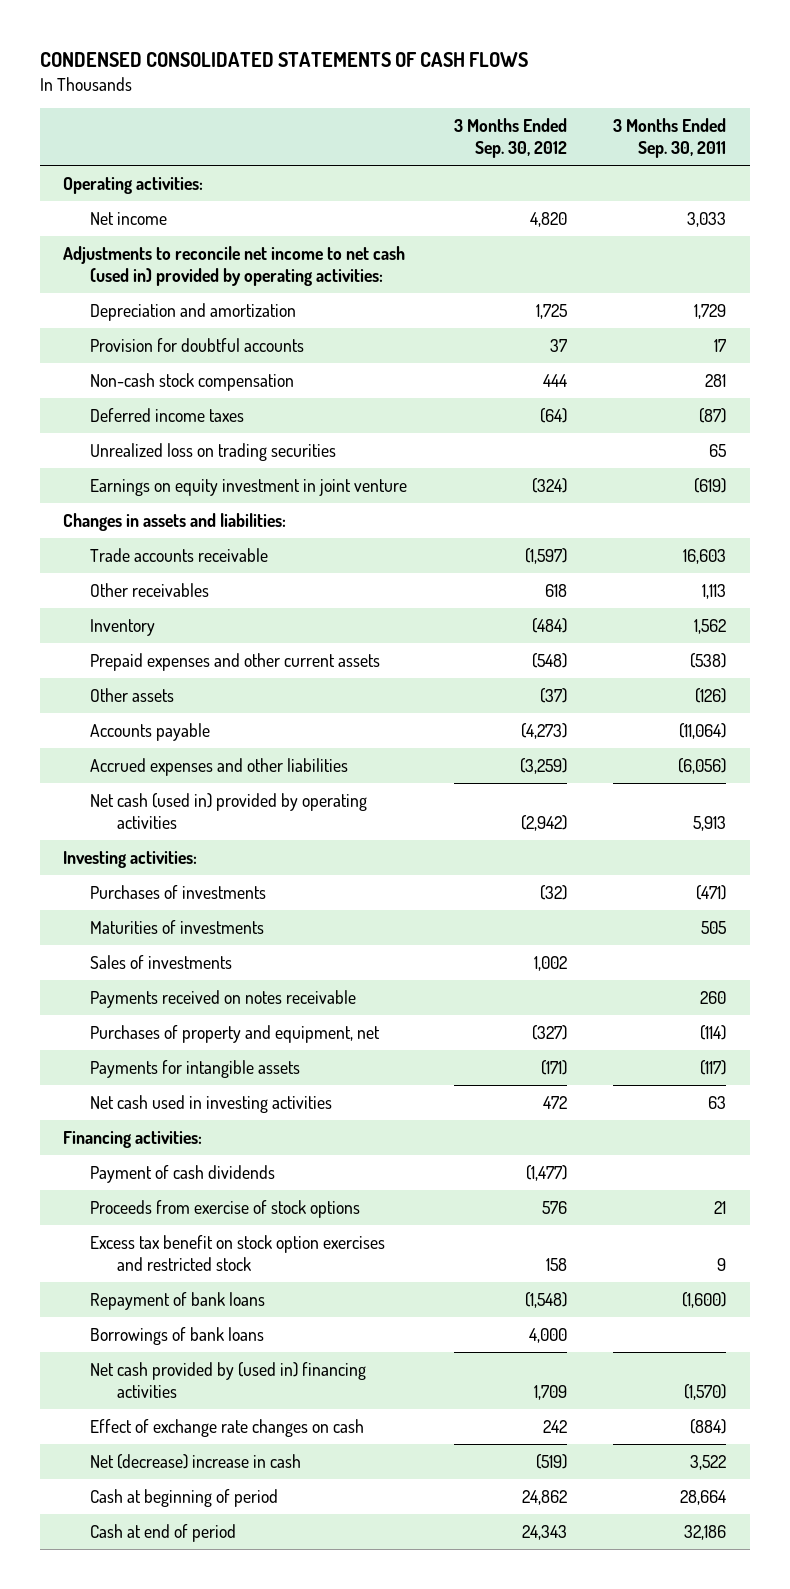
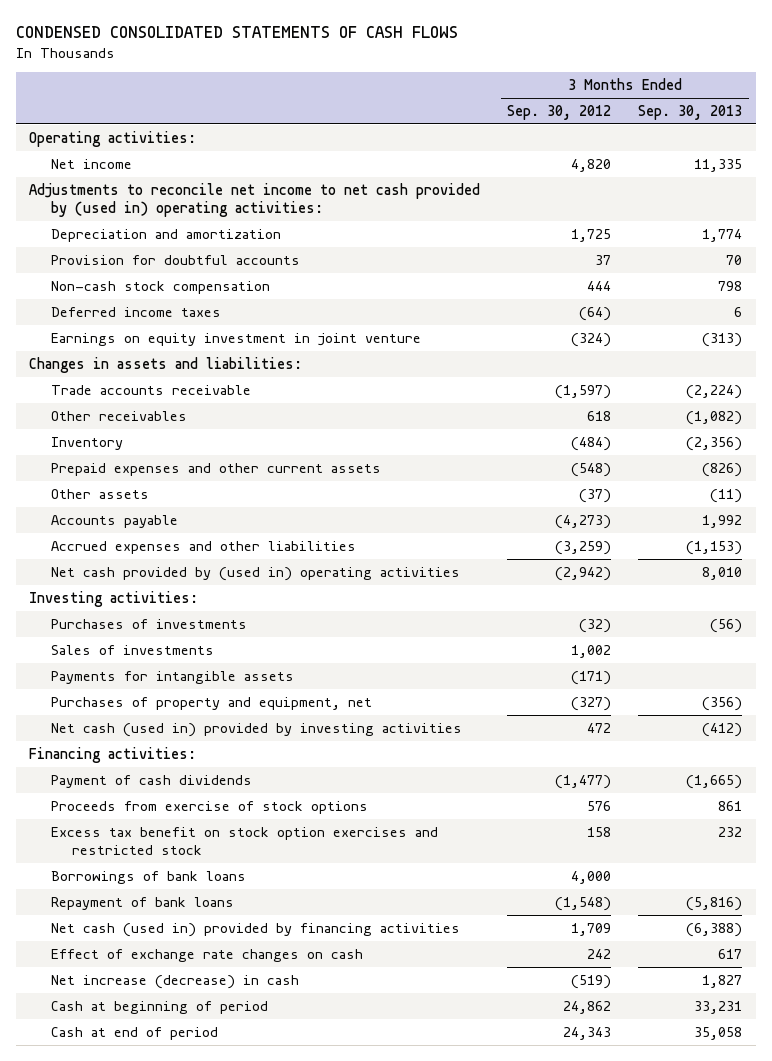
[613,117,727,159] 3 Months Ended Sep. 30, 2011 -> none
none -> [638,104,743,120] Sep. 30, 2013
[63,245,406,286] Adjustments to reconcile net income to net cash (used in) provided by operating activities: -> [29,182,481,218] Adjustments to reconcile net income to net cash provided by (used in) operating activities:
[90,442,337,461] Unrealized loss on trading securities -> none
[90,792,368,829] Net cash (used in) provided by operating activities -> [50,566,460,581] Net cash provided by (used in) operating activities
[90,919,265,934] Maturities of investments -> none
[90,989,357,1008] Payments received on notes receivable -> none
[90,1024,381,1043] Purchases of property and equipment, net -> [50,696,372,710] Purchases of property and equipment, net
[90,1094,333,1113] Net cash used in investing activities -> [50,722,462,737] Net cash (used in) provided by investing activities
[90,1291,266,1310] Repayment of bank loans -> [50,896,234,910] Repayment of bank loans
[90,1361,367,1398] Net cash provided by (used in) financing activities -> [50,922,460,937] Net cash (used in) provided by financing activities
[90,1453,302,1469] Net (decrease) increase in cash -> [50,974,299,989] Net increase (decrease) in cash

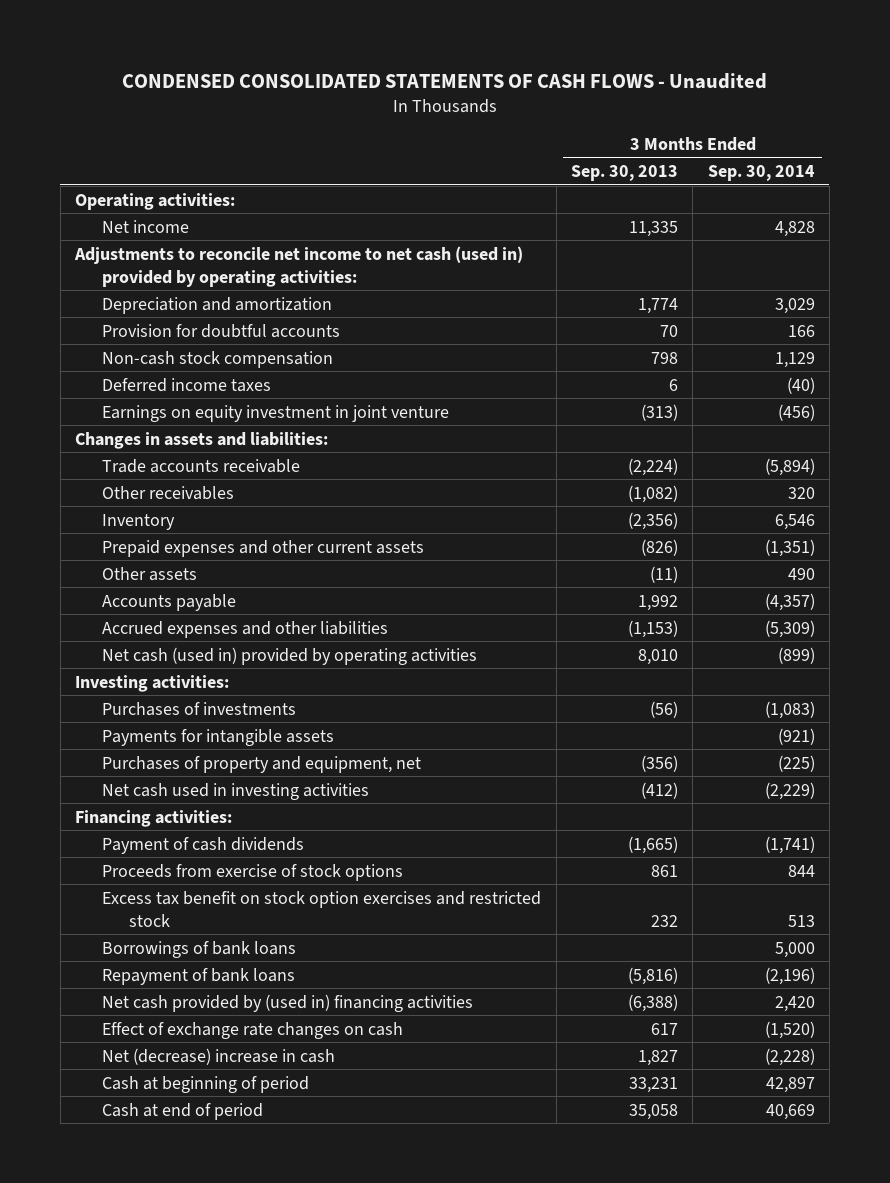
[15,26,458,39] CONDENSED CONSOLIDATED STATEMENTS OF CASH FLOWS -> [121,73,767,90] CONDENSED CONSOLIDATED STATEMENTS OF CASH FLOWS - Unaudited
[507,104,612,120] Sep. 30, 2012 -> none
none -> [707,165,815,182] Sep. 30, 2014
[29,182,481,218] Adjustments to reconcile net income to net cash provided by (used in) operating activities: -> [74,245,524,287] Adjustments to reconcile net income to net cash (used in) provided by operating activities:
[50,566,460,581] Net cash provided by (used in) operating activities -> [102,646,478,665] Net cash (used in) provided by operating activities
[50,644,214,655] Sales of investments -> none
[50,722,462,737] Net cash (used in) provided by investing activities -> [102,782,370,800] Net cash used in investing activities
[50,922,460,937] Net cash (used in) provided by financing activities -> [102,993,474,1012] Net cash provided by (used in) financing activities
[50,974,299,989] Net increase (decrease) in cash -> [102,1047,336,1065] Net (decrease) increase in cash

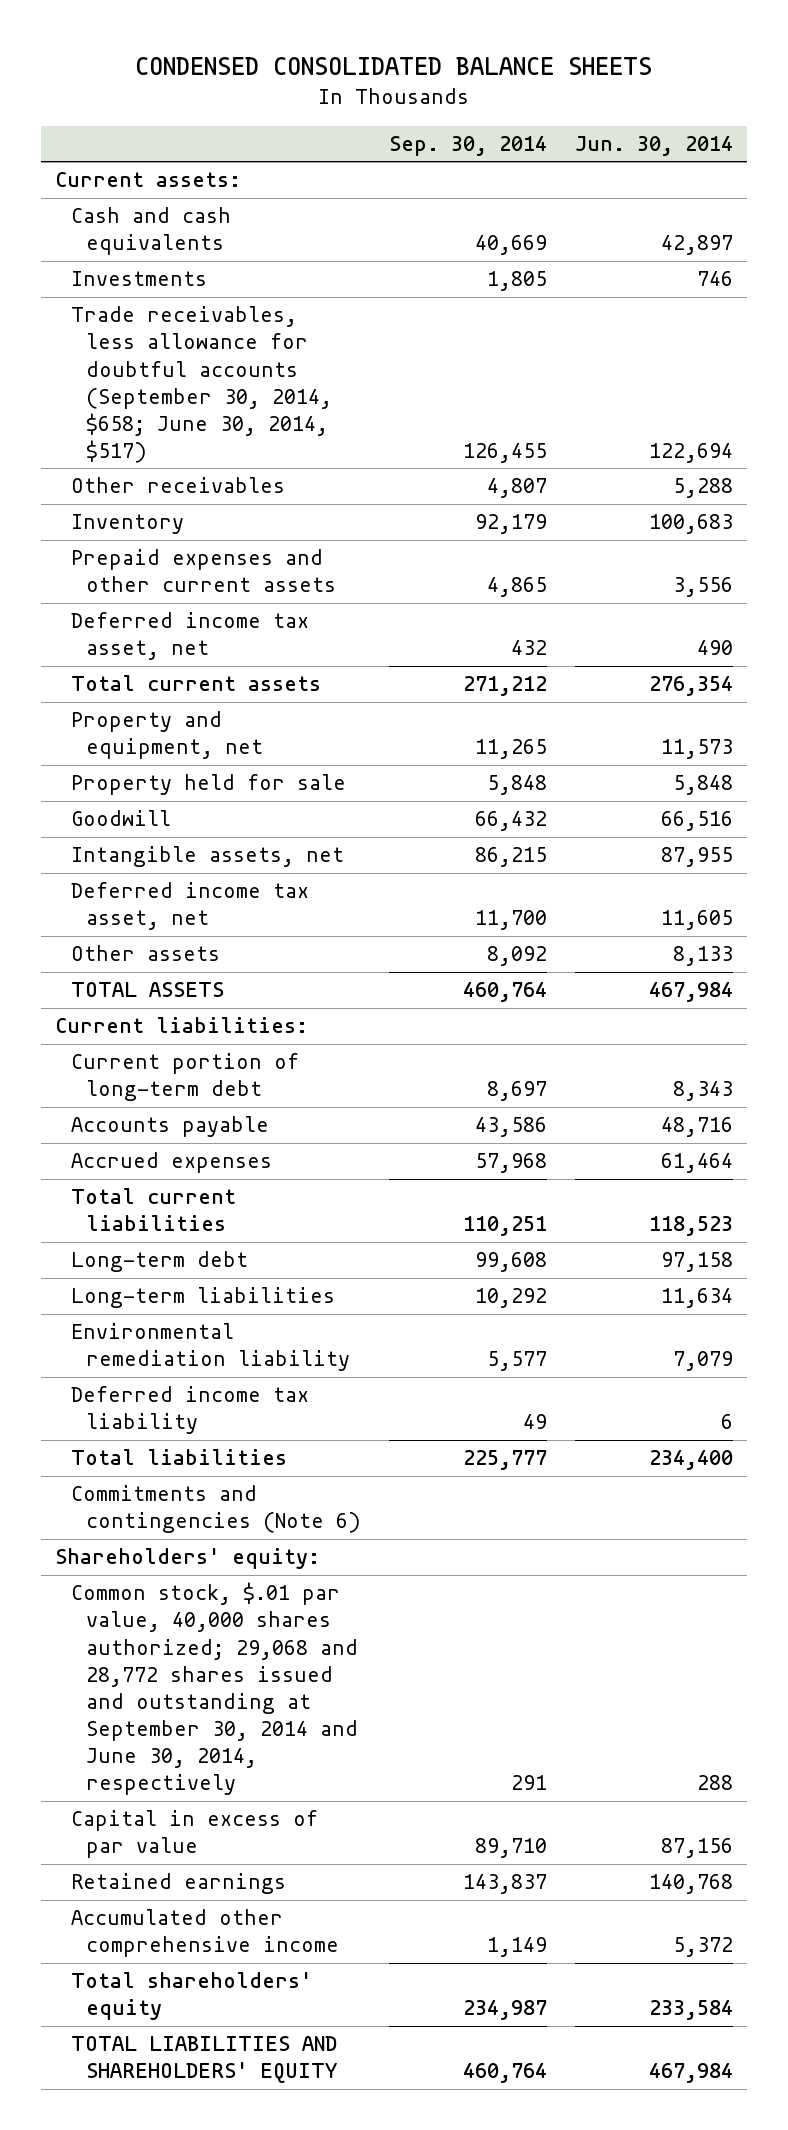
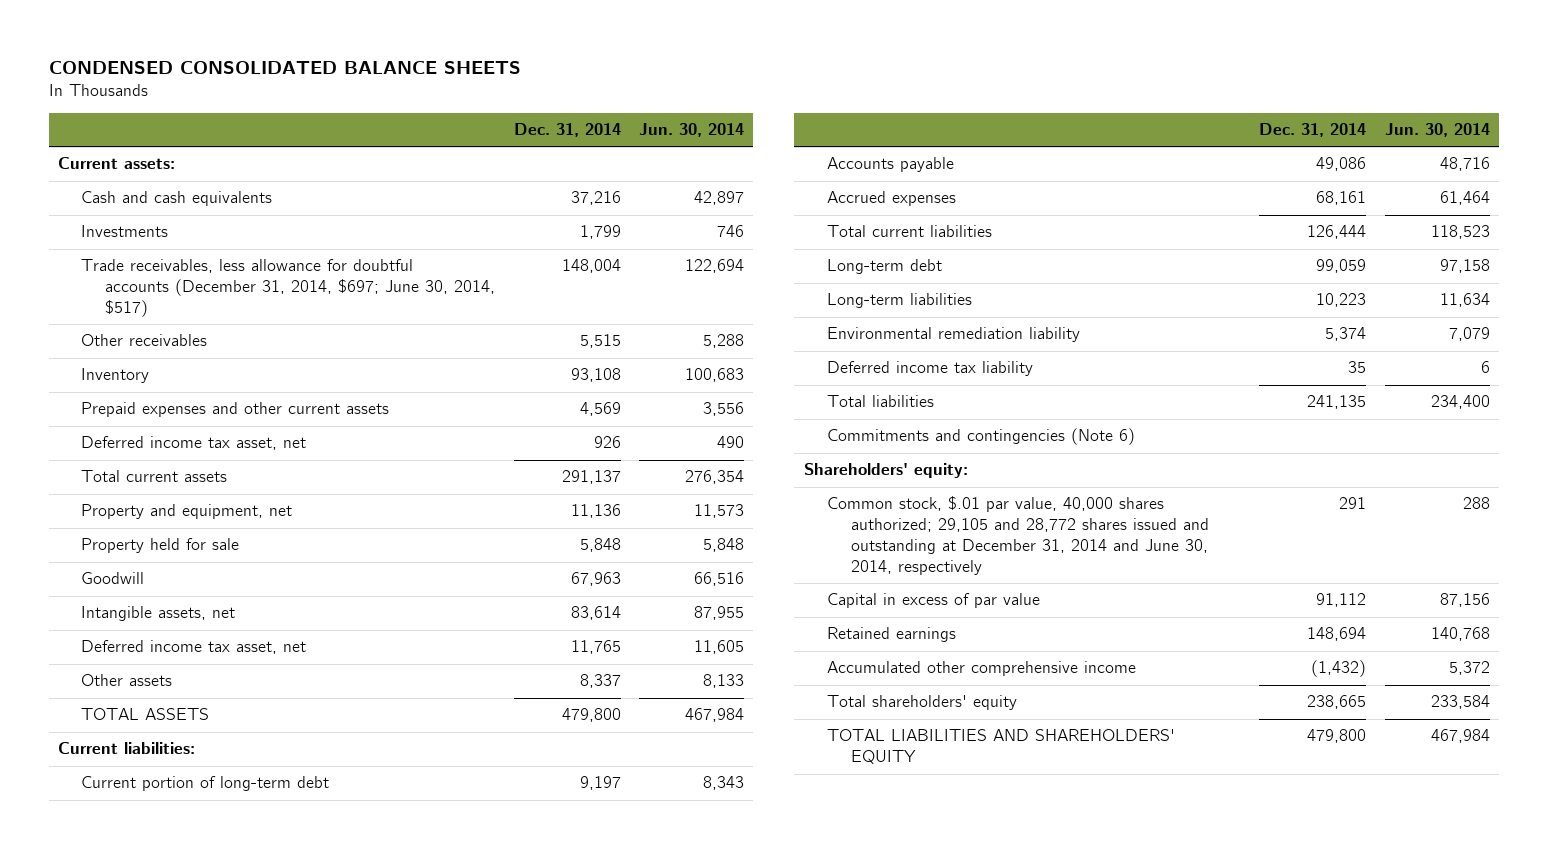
[388,135,547,156] Sep. 30, 2014 -> none
none -> [513,123,621,138] Dec. 31, 2014
[70,306,333,463] Trade receivables, less allowance for doubtful accounts (September 30, 2014, $658; June 30, 2014, $517) -> [81,259,495,318] Trade receivables, less allowance for doubtful accounts (December 31, 2014, $697; June 30, 2014, $517)
[70,1582,359,1796] Common stock, $.01 par value, 40,000 shares authorized; 29,068 and 28,772 shares issued and outstanding at September 30, 2014 and June 30, 2014, respectively -> [827,496,1209,575] Common stock, $.01 par value, 40,000 shares authorized; 29,105 and 28,772 shares issued and outstanding at December 31, 2014 and June 30, 2014, respectively

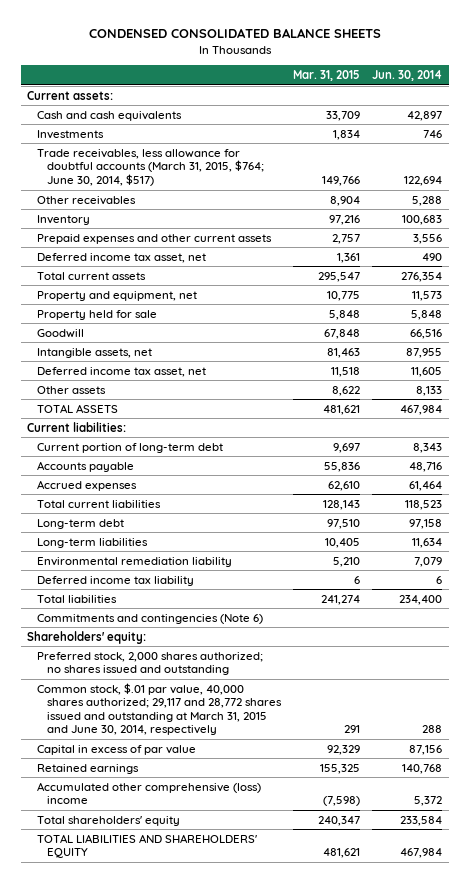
[513,123,621,138] Dec. 31, 2014 -> none
none -> [293,70,361,82] Mar. 31, 2015
[81,259,495,318] Trade receivables, less allowance for doubtful accounts (December 31, 2014, $697; June 30, 2014, $517) -> [36,148,264,186] Trade receivables, less allowance for doubtful accounts (March 31, 2015, $764; June 30, 2014, $517)
none -> [36,651,263,676] Preferred stock, 2,000 shares authorized; no shares issued and outstanding
[827,496,1209,575] Common stock, $.01 par value, 40,000 shares authorized; 29,105 and 28,772 shares issued and outstanding at December 31, 2014 and June 30, 2014, respectively -> [36,682,282,736] Common stock, $.01 par value, 40,000 shares authorized; 29,117 and 28,772 shares issued and outstanding at March 31, 2015 and June 30, 2014, respectively
[827,661,1137,677] Accumulated other comprehensive income -> [36,781,261,805] Accumulated other comprehensive (loss) income

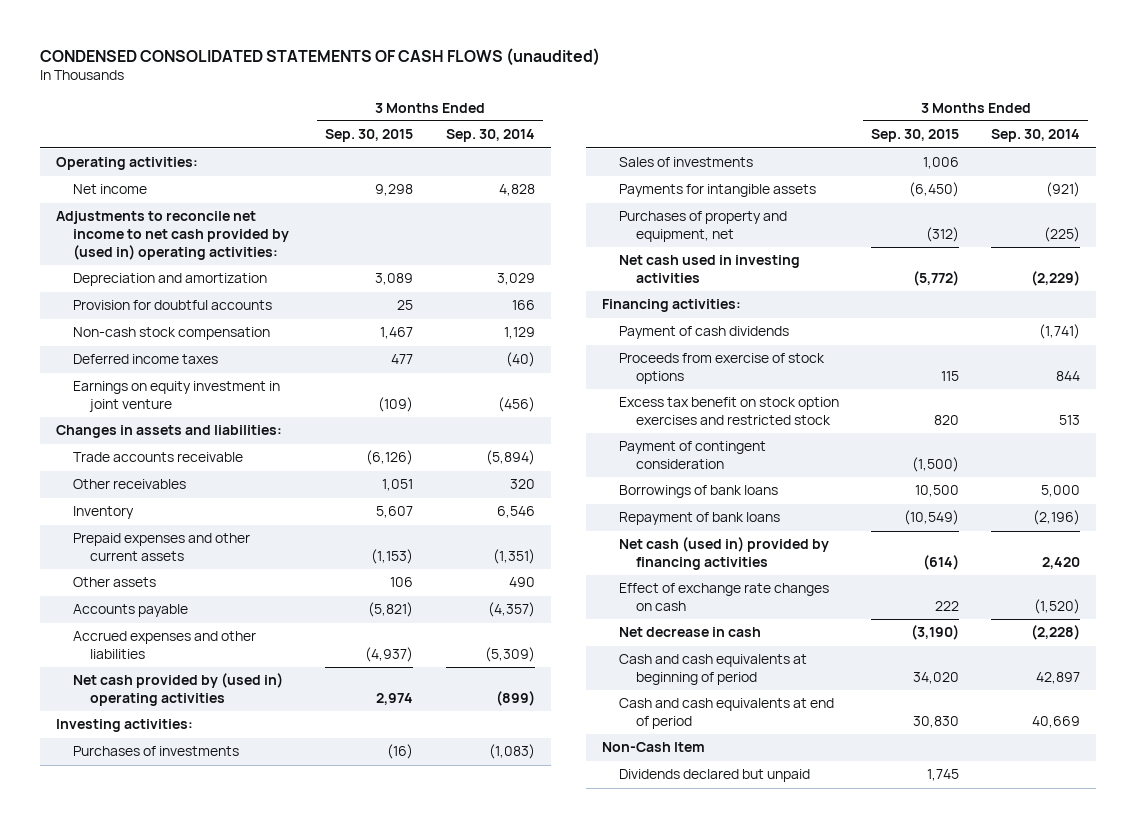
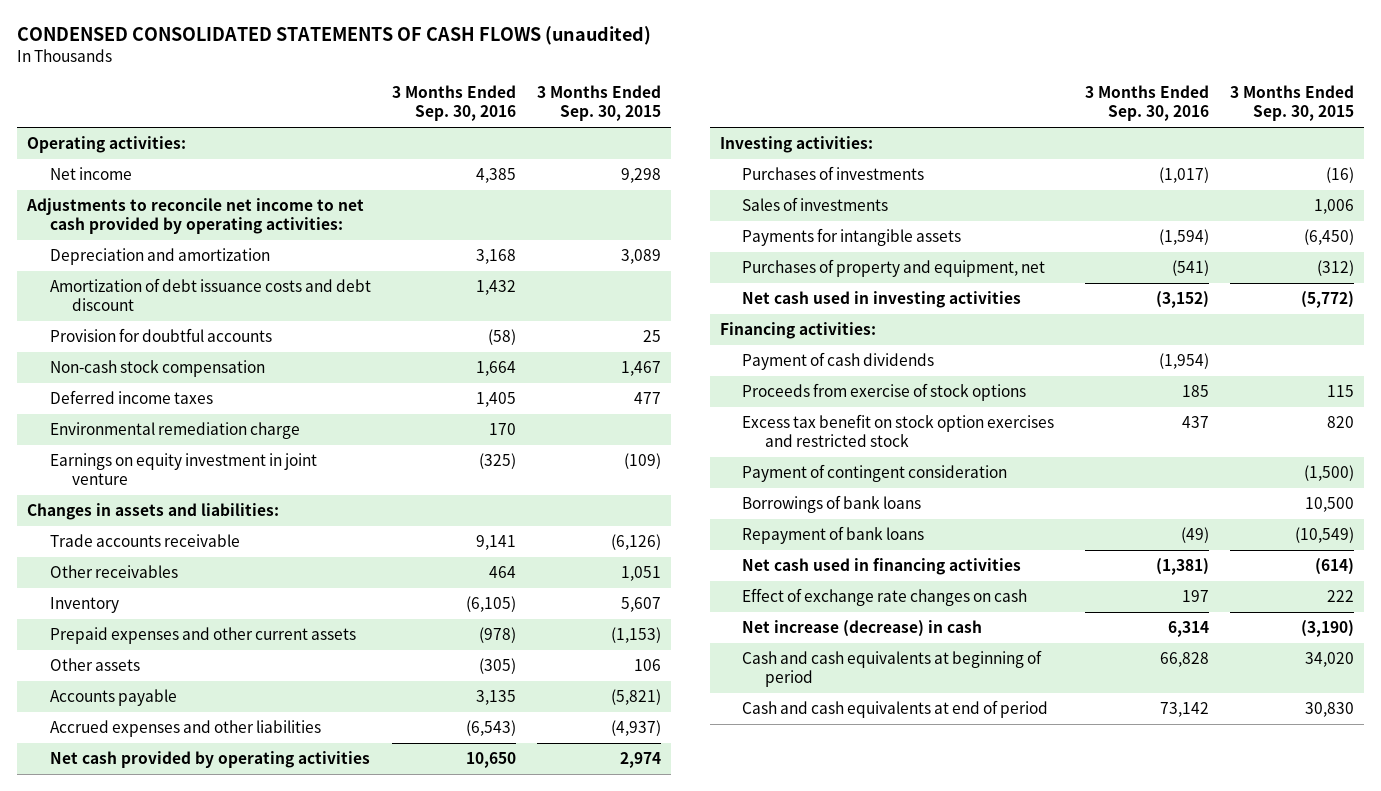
[445,129,535,143] Sep. 30, 2014 -> none
none -> [391,85,516,122] 3 Months Ended Sep. 30, 2016
[56,211,290,260] Adjustments to reconcile net income to net cash provided by (used in) operating activities: -> [26,197,365,235] Adjustments to reconcile net income to net cash provided by operating activities:
none -> [49,277,371,312] Amortization of debt issuance costs and debt discount
none -> [49,421,300,439] Environmental remediation charge
[73,673,284,706] Net cash provided by (used in) operating activities -> [49,750,370,768] Net cash provided by operating activities
[618,537,829,570] Net cash (used in) provided by financing activities -> [742,557,1022,575] Net cash used in financing activities
[618,627,761,638] Net decrease in cash -> [742,619,983,637] Net increase (decrease) in cash
[601,742,705,753] Non-Cash Item -> none
[618,769,810,783] Dividends declared but unpaid -> none

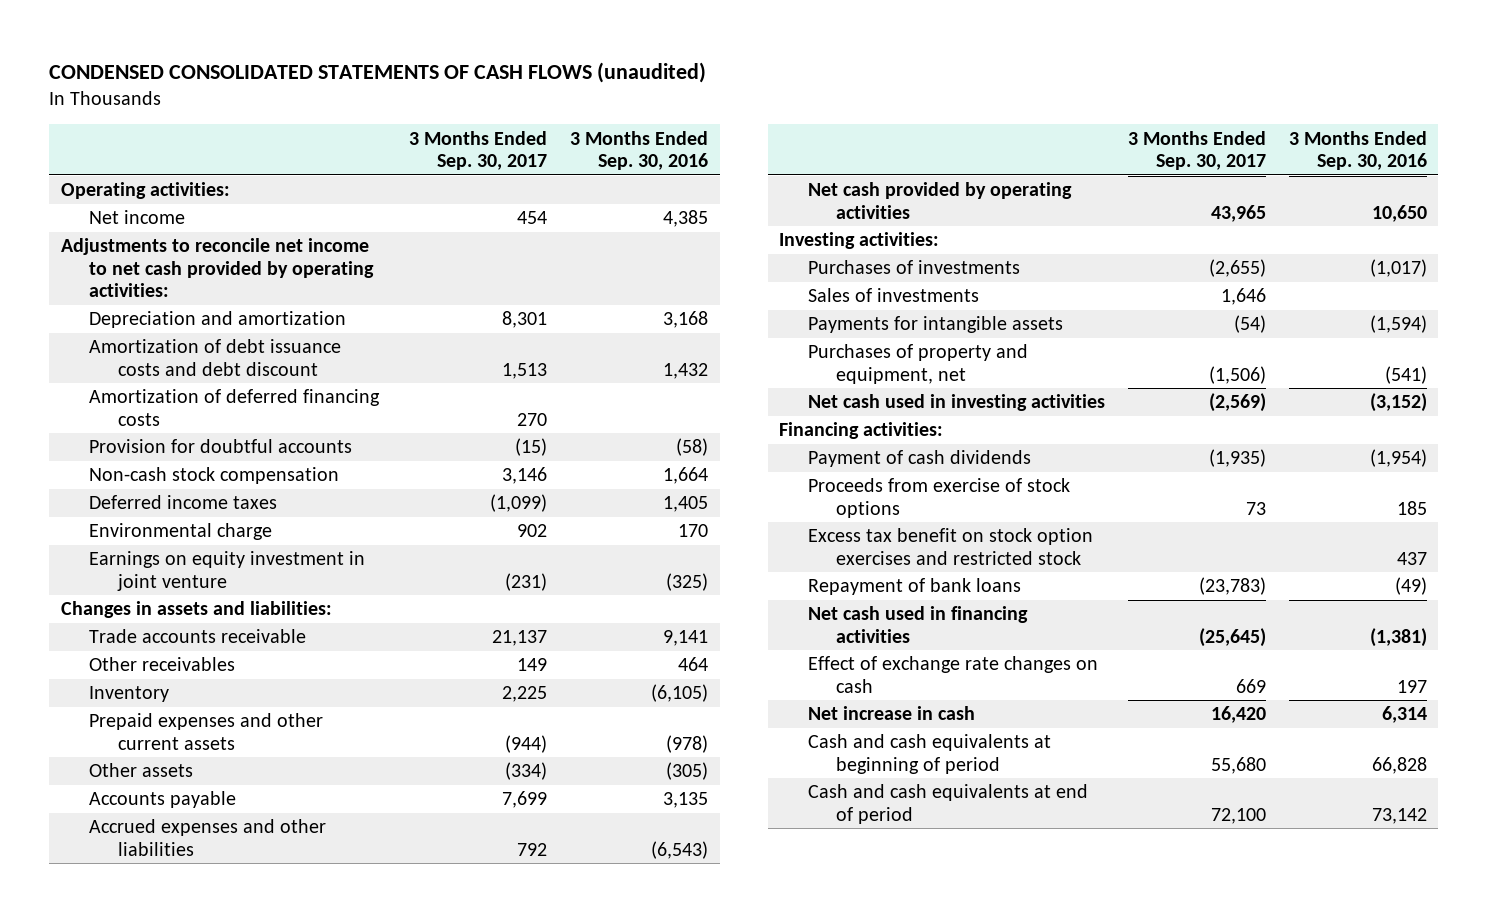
[536,85,661,122] 3 Months Ended Sep. 30, 2015 -> none
none -> [409,130,548,170] 3 Months Ended Sep. 30, 2017
none -> [89,389,381,426] Amortization of deferred financing costs
[49,421,300,439] Environmental remediation charge -> [89,523,273,541] Environmental charge
[742,463,1008,482] Payment of contingent consideration -> none
[742,494,922,513] Borrowings of bank loans -> none
[742,619,983,637] Net increase (decrease) in cash -> [807,706,975,721] Net increase in cash

